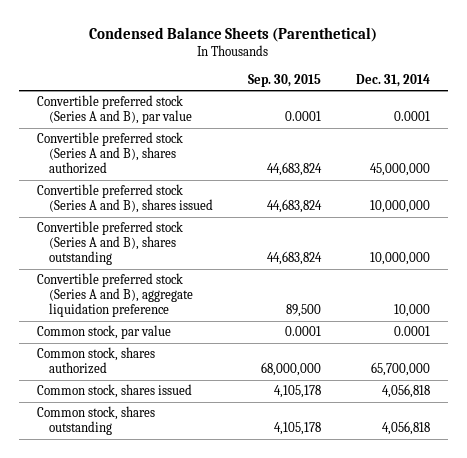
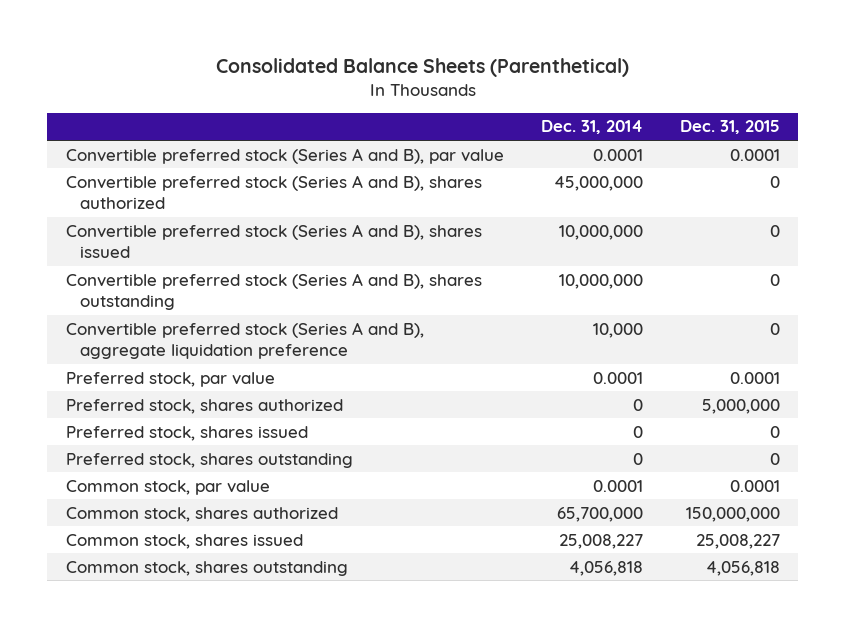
[89,26,378,42] Condensed Balance Sheets (Parenthetical) -> [215,58,629,78] Consolidated Balance Sheets (Parenthetical)
[247,73,321,87] Sep. 30, 2015 -> none
none -> [679,120,780,135] Dec. 31, 2015
none -> [65,371,275,387] Preferred stock, par value
none -> [65,398,343,414] Preferred stock, shares authorized
none -> [65,425,308,441] Preferred stock, shares issued
none -> [65,452,353,468] Preferred stock, shares outstanding
[382,384,431,399] 4,056,818 -> [558,533,643,549] 25,008,227

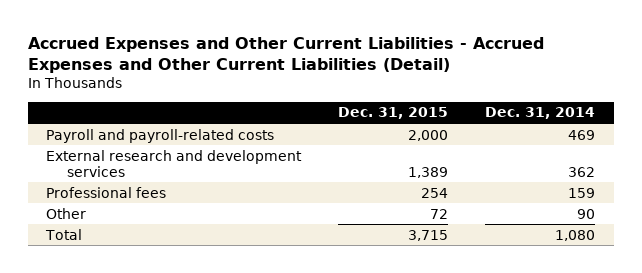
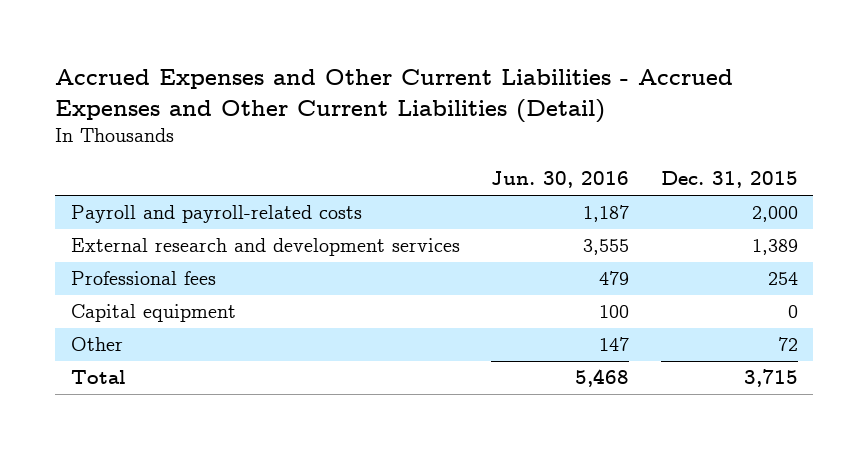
[485,107,596,120] Dec. 31, 2014 -> none
none -> [491,171,630,189] Jun. 30, 2016
none -> [70,304,236,323] Capital equipment

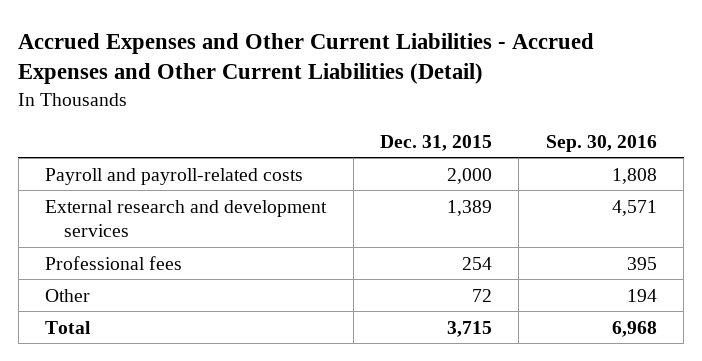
[491,171,630,189] Jun. 30, 2016 -> none
none -> [545,134,657,152] Sep. 30, 2016
[70,304,236,323] Capital equipment -> none

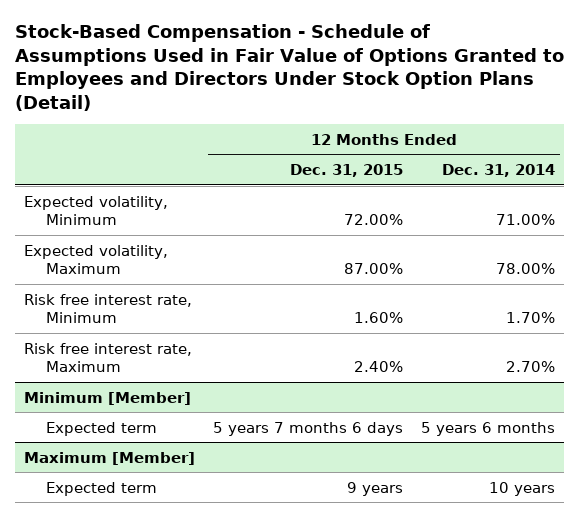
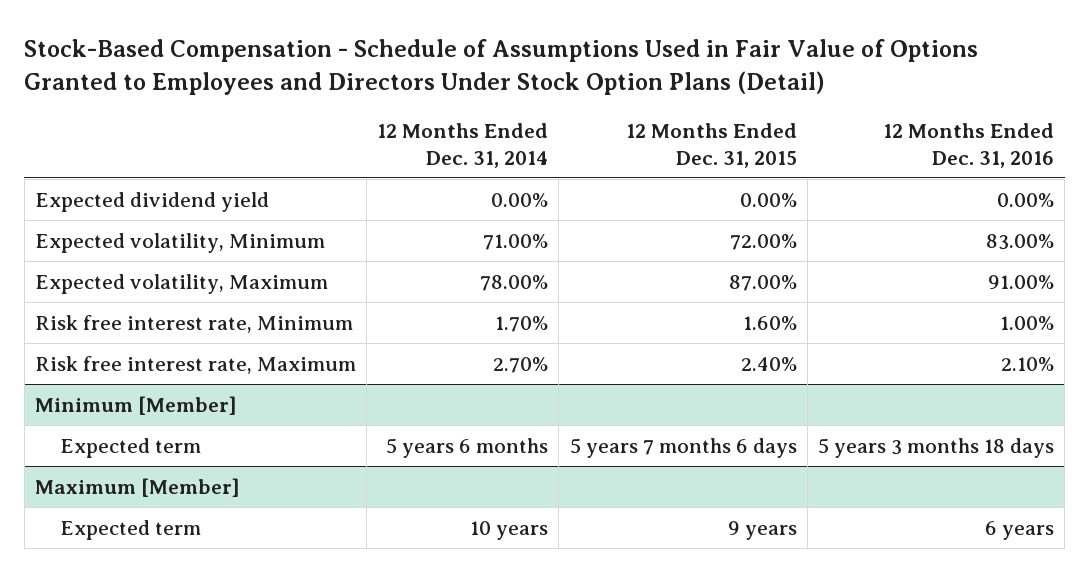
none -> [883,123,1055,168] 12 Months Ended Dec. 31, 2016
none -> [34,191,269,212] Expected dividend yield

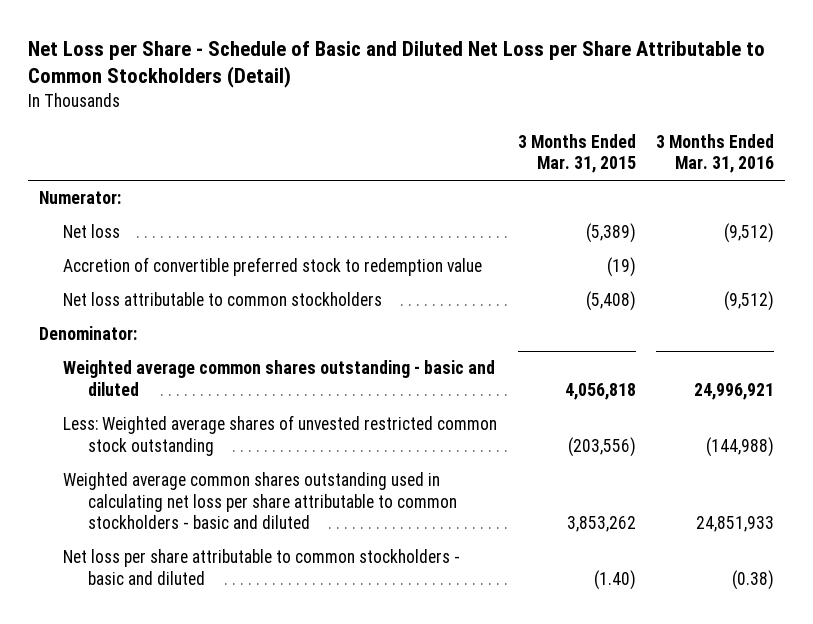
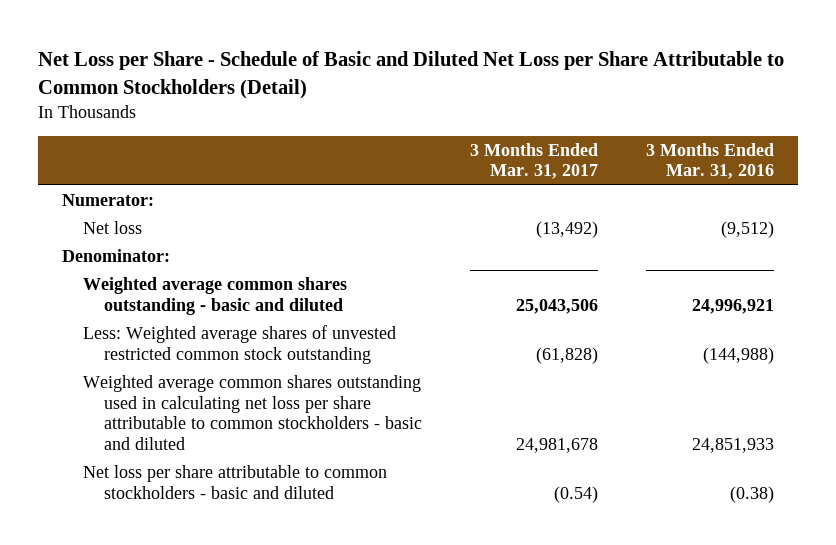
[517,134,636,174] 3 Months Ended Mar. 31, 2015 -> none
none -> [469,142,598,180] 3 Months Ended Mar. 31, 2017
[63,257,483,277] Accretion of convertible preferred stock to redemption value -> none
[63,292,383,307] Net loss attributable to common stockholders -> none

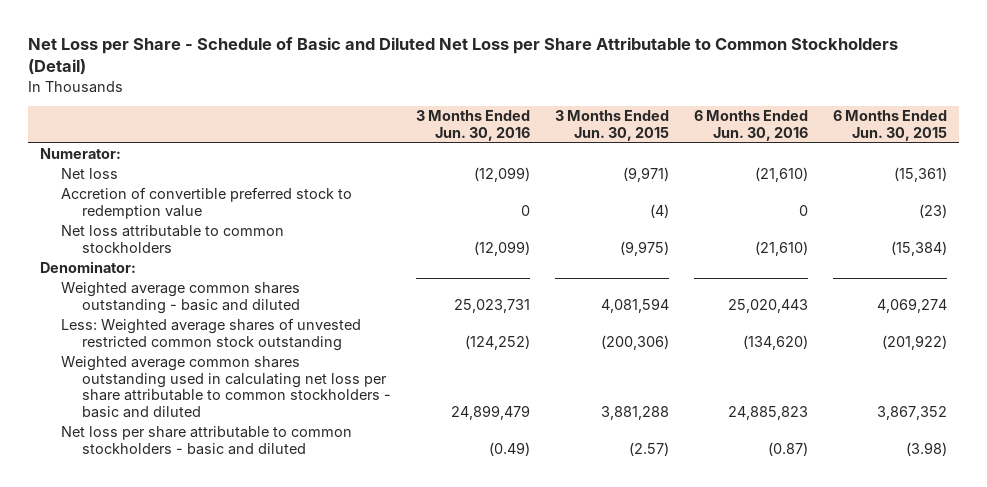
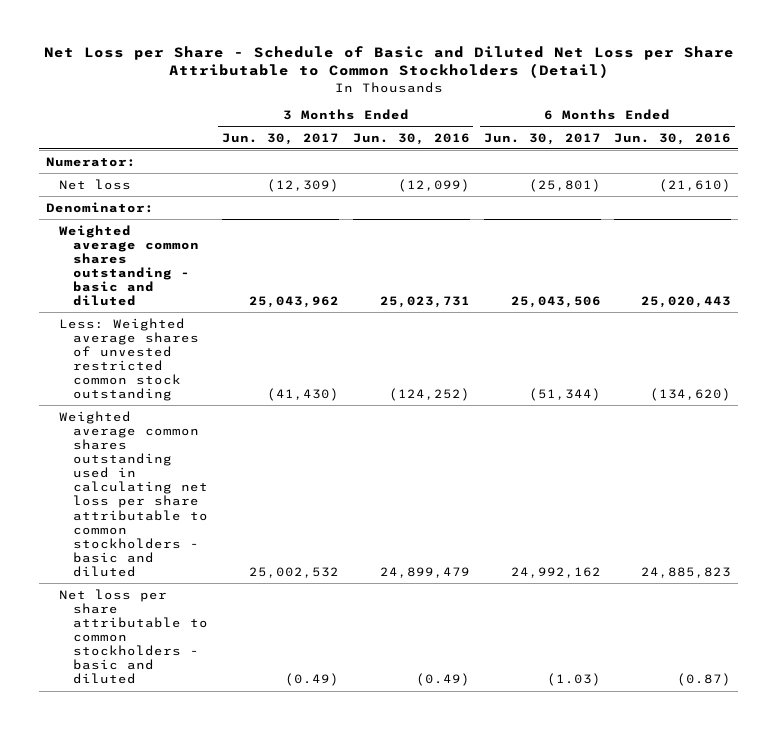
[555,110,670,141] 3 Months Ended Jun. 30, 2015 -> none
[832,110,947,141] 6 Months Ended Jun. 30, 2015 -> none
none -> [221,132,339,145] Jun. 30, 2017
none -> [483,132,601,145] Jun. 30, 2017
[61,187,353,219] Accretion of convertible preferred stock to redemption value -> none
[61,225,285,253] Net loss attributable to common stockholders -> none

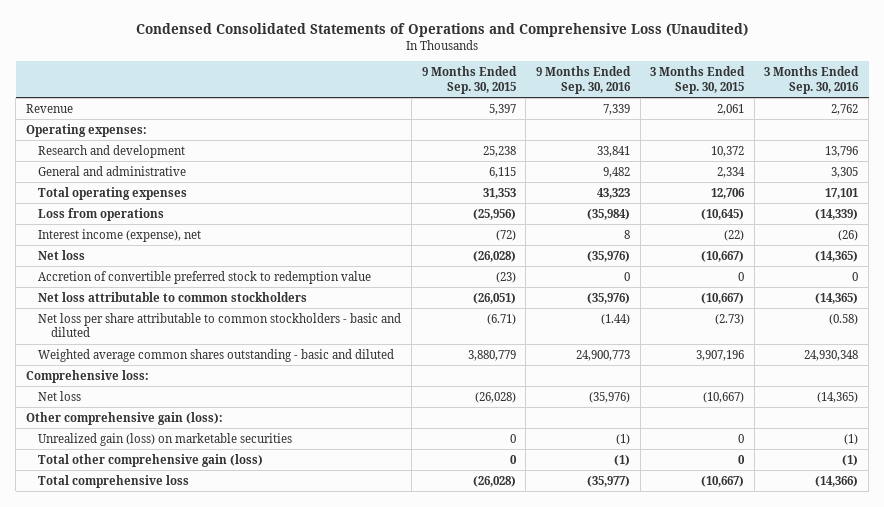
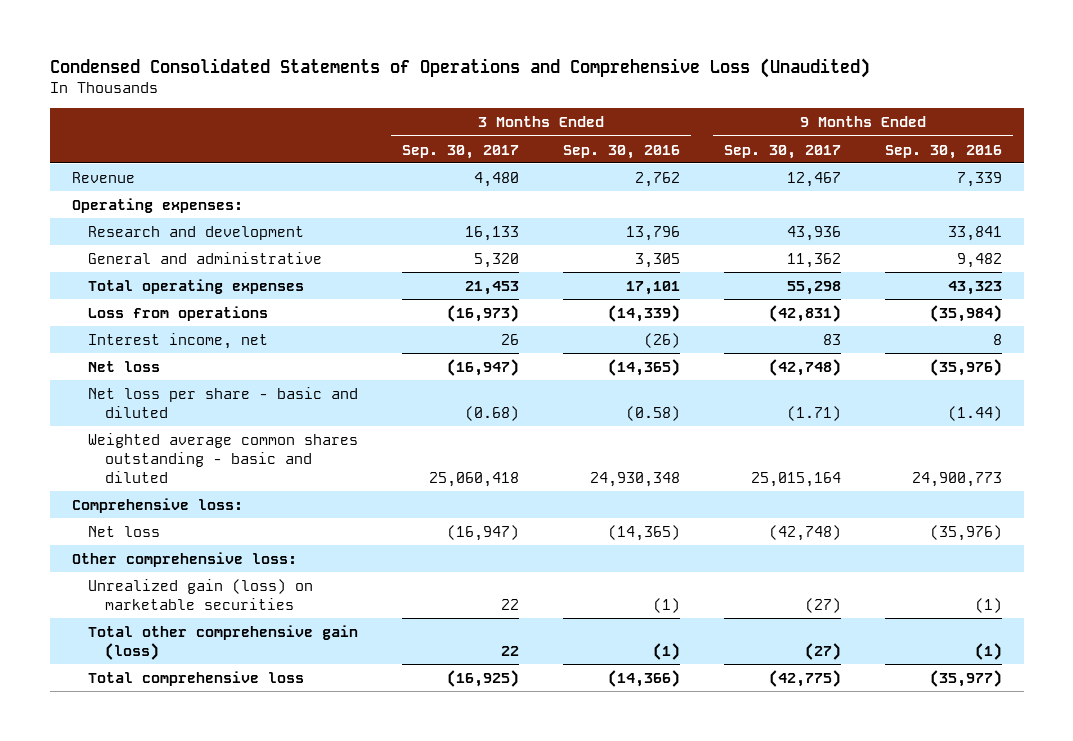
[421,66,517,94] 9 Months Ended Sep. 30, 2015 -> none
[650,66,746,94] 3 Months Ended Sep. 30, 2015 -> none
none -> [402,144,520,159] Sep. 30, 2017
none -> [723,144,841,159] Sep. 30, 2017
[38,228,202,242] Interest income (expense), net -> [88,332,269,349] Interest income, net
[38,270,372,284] Accretion of convertible preferred stock to redemption value -> none
[38,291,308,302] Net loss attributable to common stockholders -> none
[38,312,402,338] Net loss per share attributable to common stockholders - basic and diluted -> [88,386,359,418] Net loss per share - basic and diluted
[26,411,224,425] Other comprehensive gain (loss): -> [71,551,297,567] Other comprehensive loss:

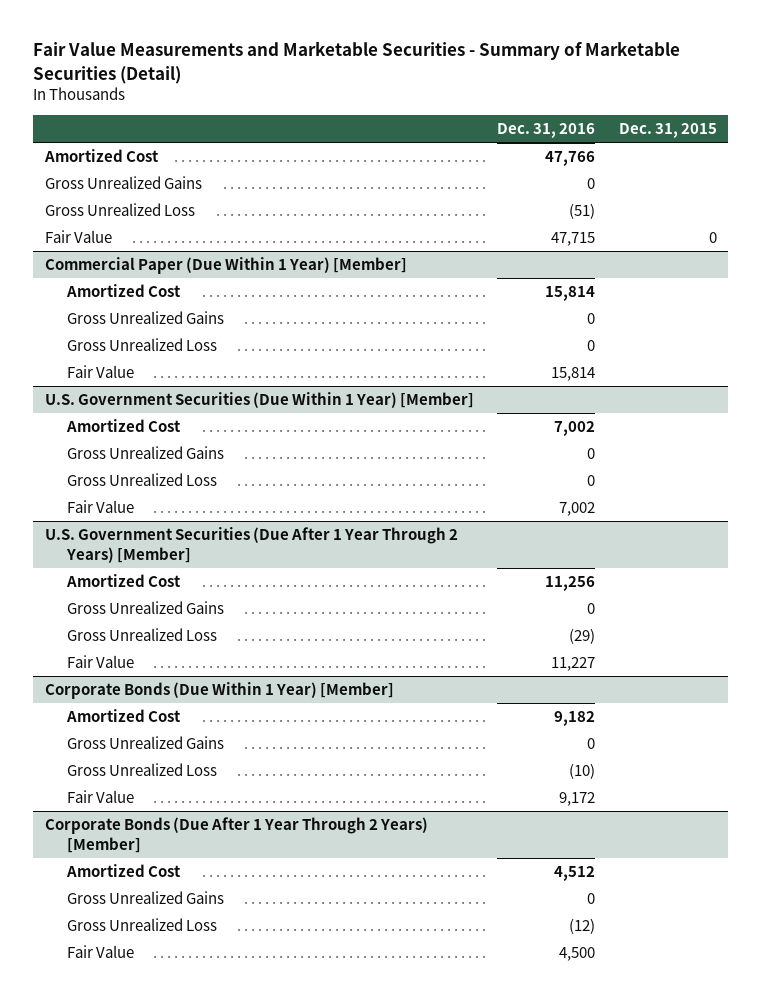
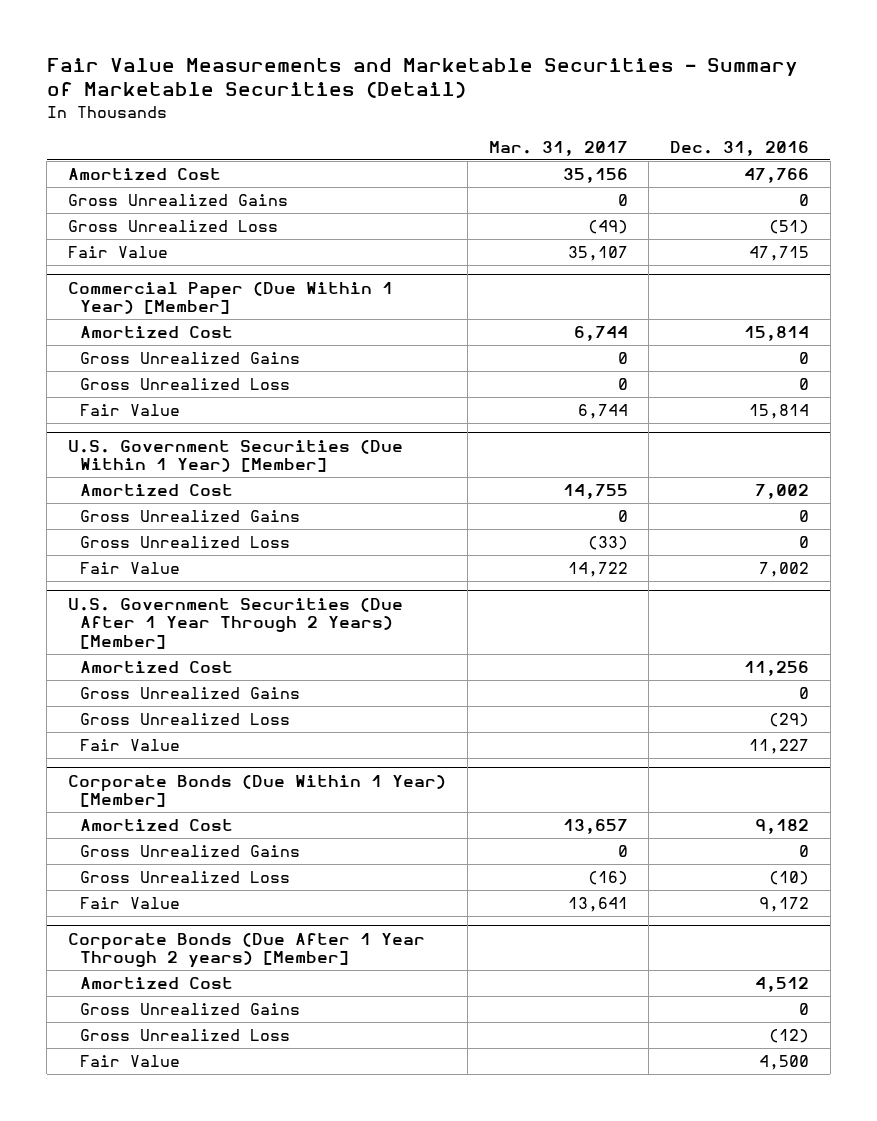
[618,123,717,139] Dec. 31, 2015 -> none
none -> [488,141,628,157] Mar. 31, 2017
[44,817,428,853] Corporate Bonds (Due After 1 Year Through 2 Years) [Member] -> [68,932,426,969] Corporate Bonds (Due After 1 Year Through 2 years) [Member]

